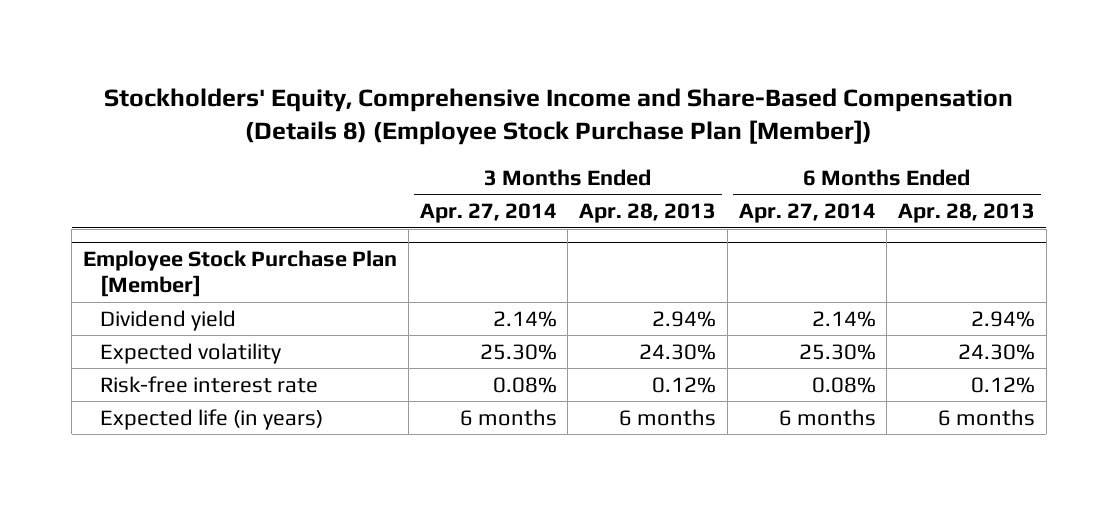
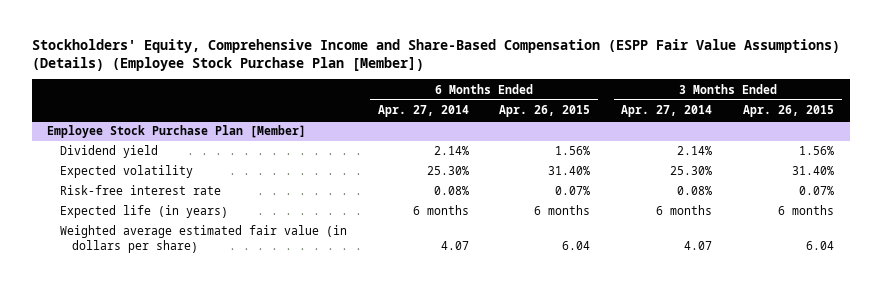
[104,87,1014,146] Stockholders' Equity, Comprehensive Income and Share-Based Compensation (Details 8) (Employee Stock Purchase Plan [Member]) -> [31,38,840,71] Stockholders' Equity, Comprehensive Income and Share-Based Compensation (ESPP Fair Value Assumptions) (Details) (Employee Stock Purchase Plan [Member])
[579,203,717,224] Apr. 28, 2013 -> none
[898,203,1036,224] Apr. 28, 2013 -> none
none -> [499,105,591,118] Apr. 26, 2015
none -> [743,105,835,118] Apr. 26, 2015
none -> [59,225,347,254] Weighted average estimated fair value (in dollars per share)

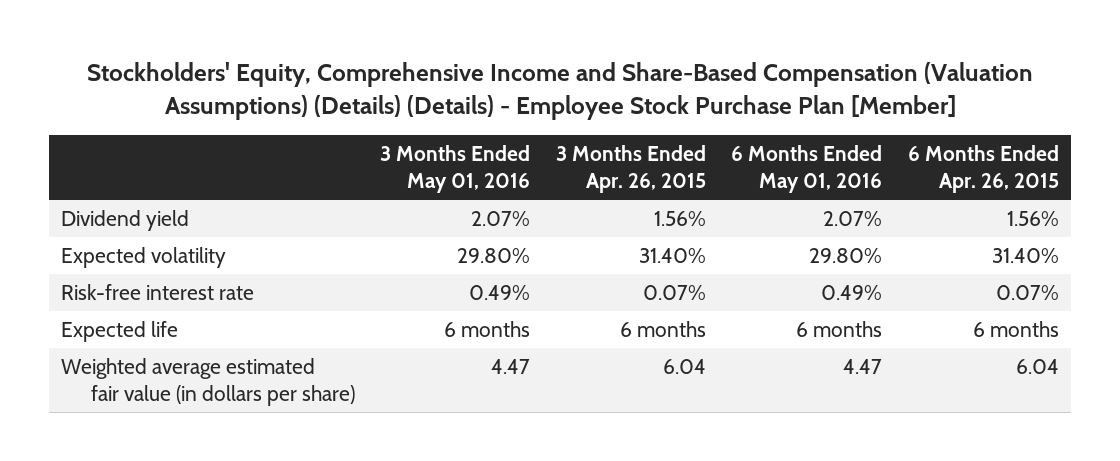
[31,38,840,71] Stockholders' Equity, Comprehensive Income and Share-Based Compensation (ESPP Fair Value Assumptions) (Details) (Employee Stock Purchase Plan [Member]) -> [87,62,1034,121] Stockholders' Equity, Comprehensive Income and Share-Based Compensation (Valuation Assumptions) (Details) (Details) - Employee Stock Purchase Plan [Member]
[377,105,469,118] Apr. 27, 2014 -> none
[621,105,713,118] Apr. 27, 2014 -> none
none -> [380,145,531,194] 3 Months Ended May 01, 2016
none -> [731,145,883,194] 6 Months Ended May 01, 2016
[47,125,307,139] Employee Stock Purchase Plan [Member] -> none
[59,205,228,219] Expected life (in years) -> [61,320,179,342] Expected life

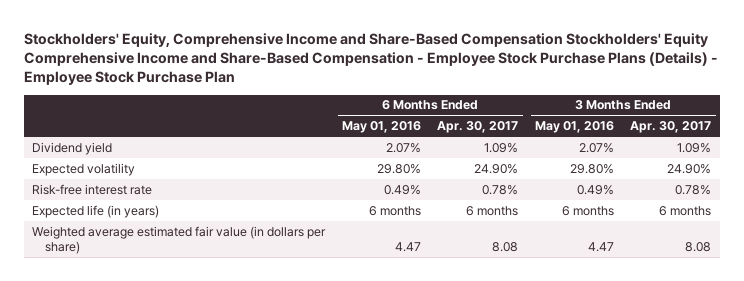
[87,62,1034,121] Stockholders' Equity, Comprehensive Income and Share-Based Compensation (Valuation Assumptions) (Details) (Details) - Employee Stock Purchase Plan [Member] -> [24,32,719,86] Stockholders' Equity, Comprehensive Income and Share-Based Compensation Stockholders' Equity Comprehensive Income and Share-Based Compensation - Employee Stock Purchase Plans (Details) - Employee Stock Purchase Plan
[555,145,706,194] 3 Months Ended Apr. 26, 2015 -> none
[907,145,1059,194] 6 Months Ended Apr. 26, 2015 -> none
none -> [437,121,519,134] Apr. 30, 2017
none -> [630,121,712,134] Apr. 30, 2017
[61,320,179,342] Expected life -> [32,204,160,218] Expected life (in years)

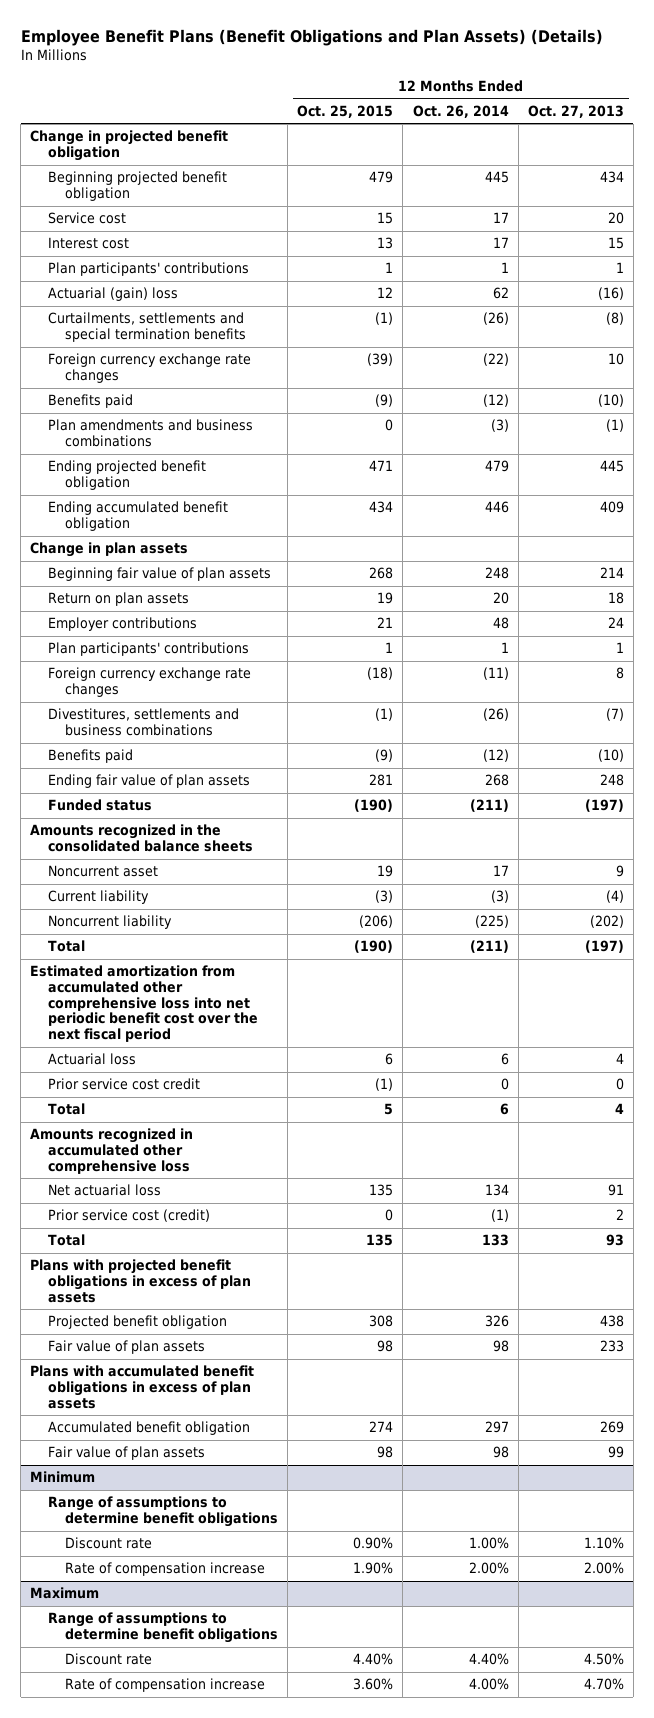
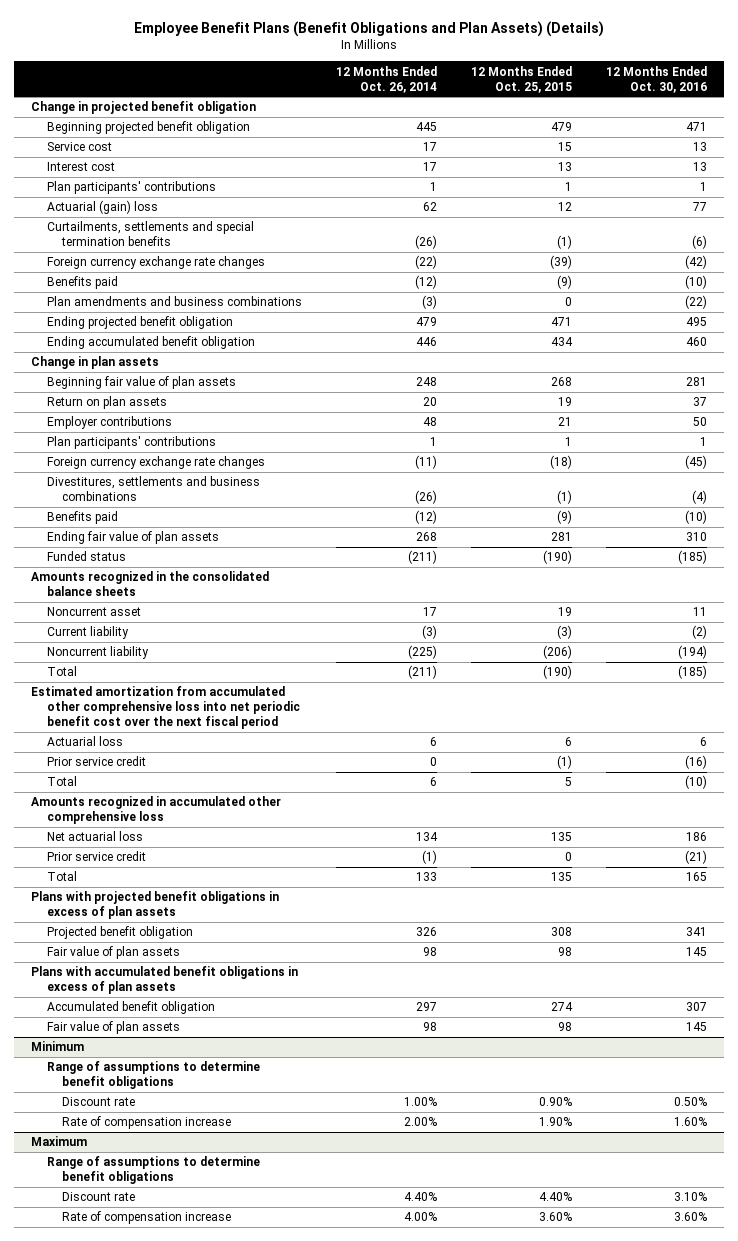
[527,104,624,118] Oct. 27, 2013 -> none
none -> [606,65,708,93] 12 Months Ended Oct. 30, 2016
[47,1078,200,1091] Prior service cost credit -> [46,756,146,767] Prior service credit
[47,1209,210,1223] Prior service cost (credit) -> [46,851,146,862] Prior service credit

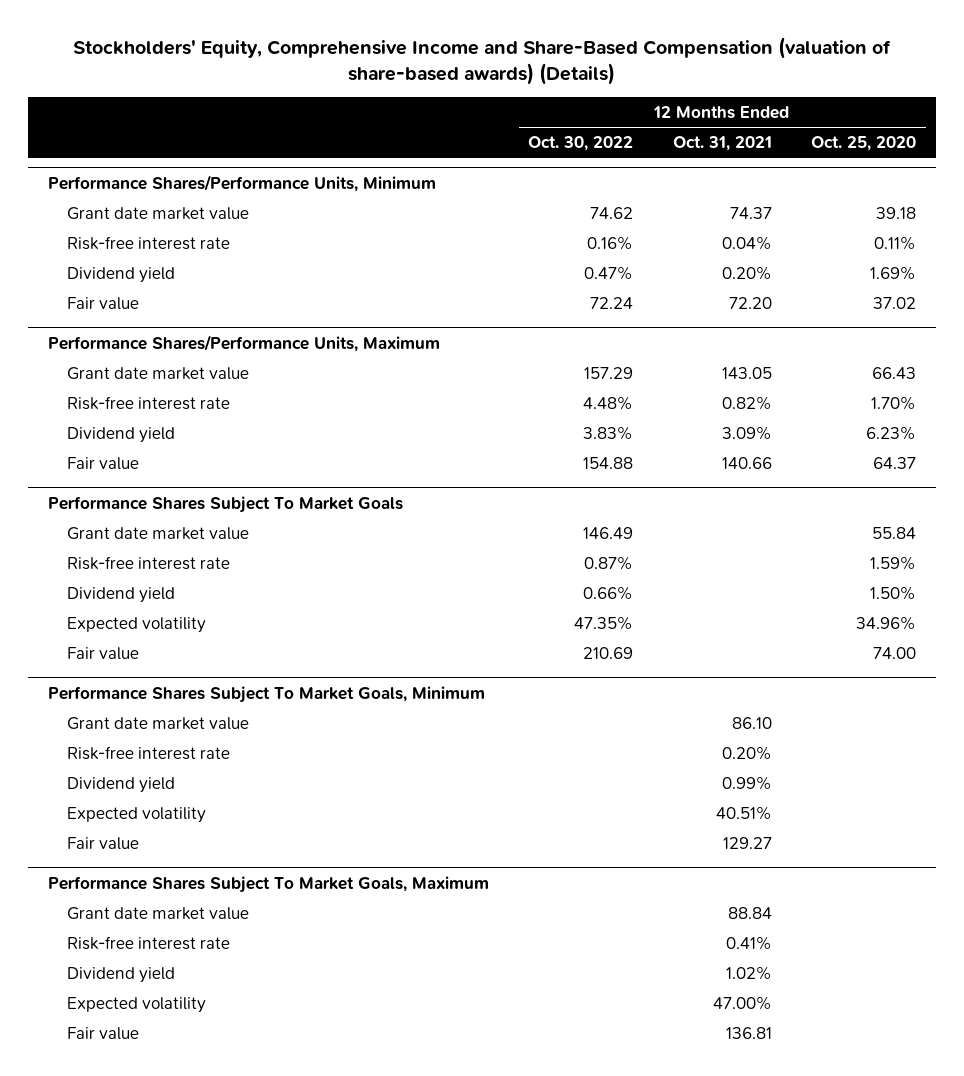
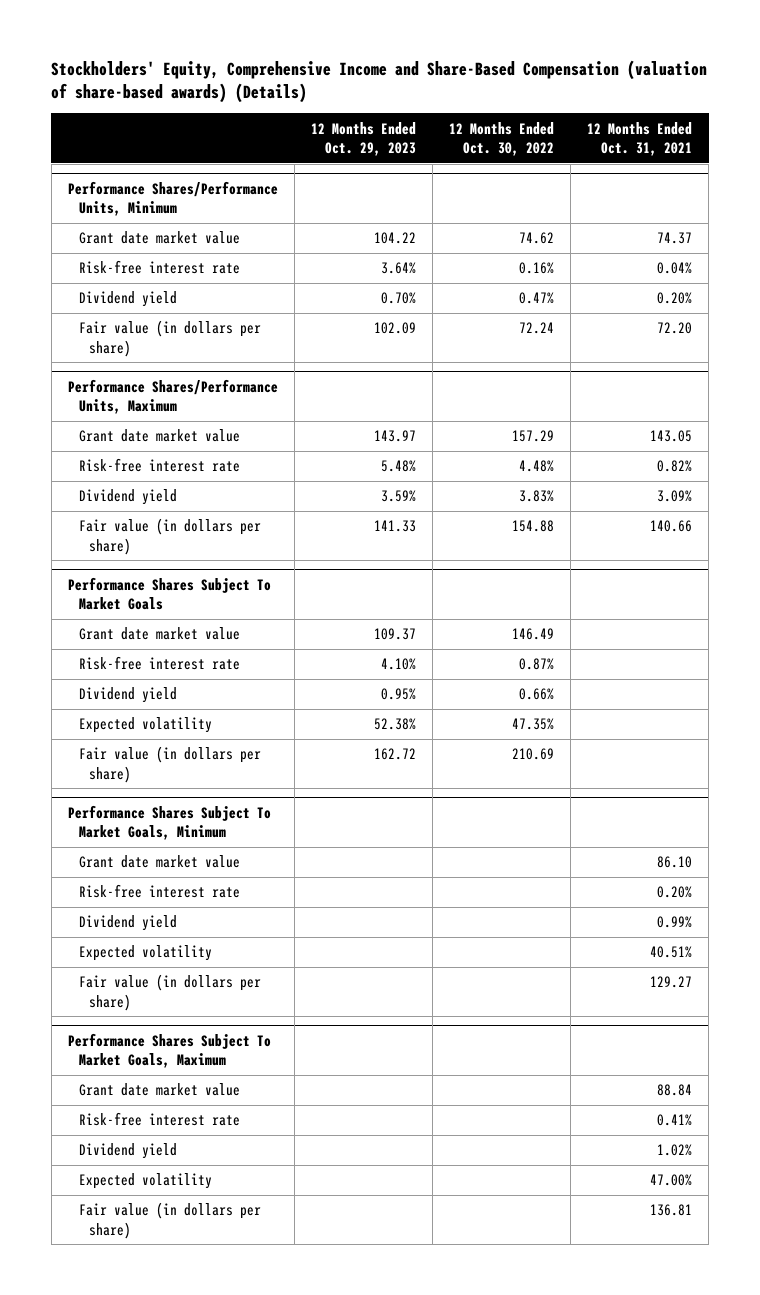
[811,136,917,152] Oct. 25, 2020 -> none
none -> [311,121,417,157] 12 Months Ended Oct. 29, 2023
[67,296,140,310] Fair value -> [78,320,261,357] Fair value (in dollars per share)
[67,456,140,470] Fair value -> [78,518,261,555] Fair value (in dollars per share)
[67,646,140,660] Fair value -> [78,746,261,783] Fair value (in dollars per share)
[67,836,140,850] Fair value -> [78,974,261,1011] Fair value (in dollars per share)
[67,1026,140,1040] Fair value -> [78,1202,261,1239] Fair value (in dollars per share)

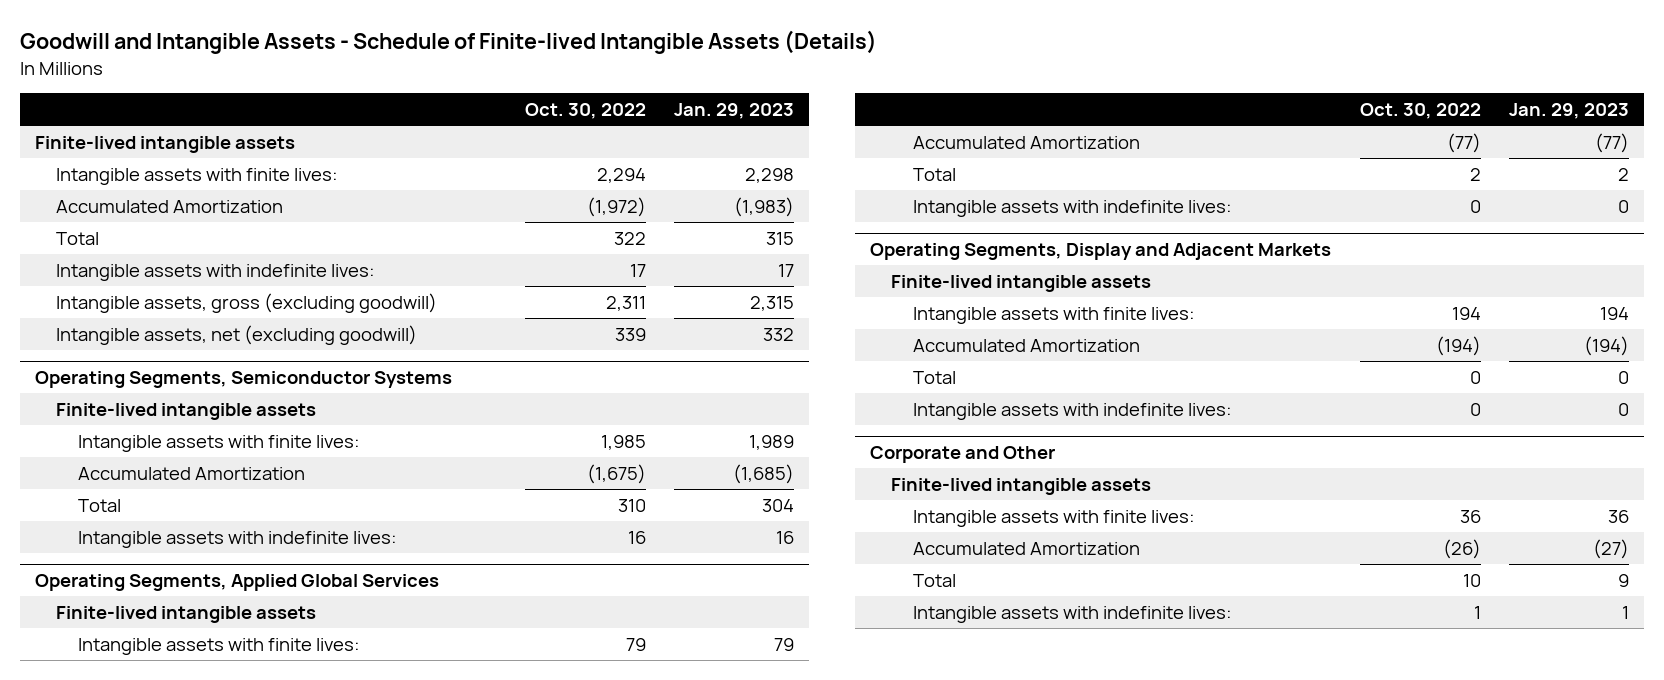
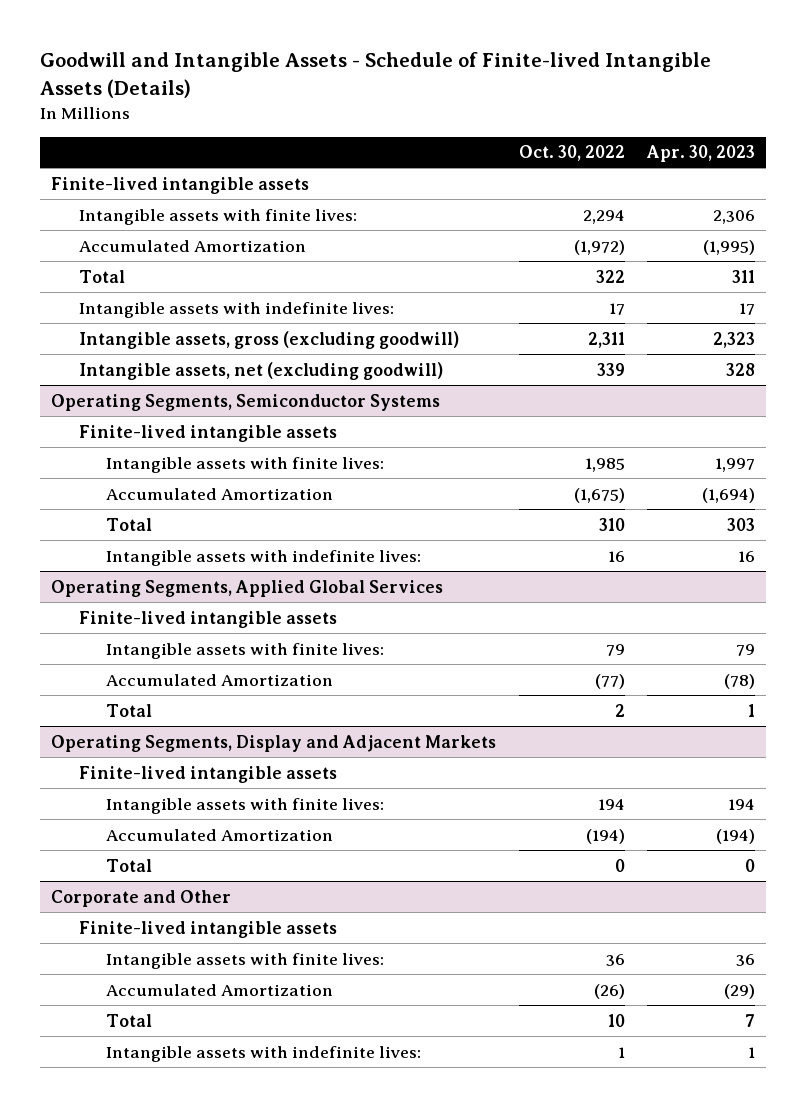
[674,103,795,120] Jan. 29, 2023 -> none
none -> [646,145,756,163] Apr. 30, 2023
[912,199,1232,217] Intangible assets with indefinite lives: -> none
[912,402,1232,420] Intangible assets with indefinite lives: -> none

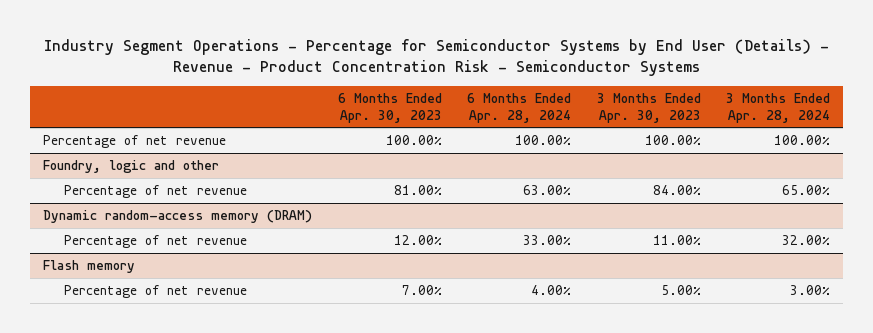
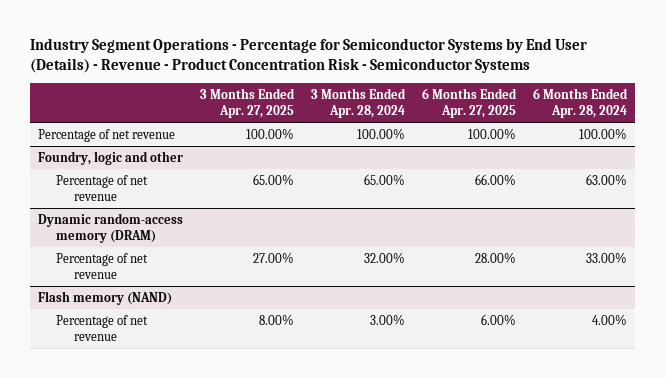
[337,93,442,123] 6 Months Ended Apr. 30, 2023 -> none
[596,93,701,123] 3 Months Ended Apr. 30, 2023 -> none
none -> [200,87,296,119] 3 Months Ended Apr. 27, 2025
none -> [421,87,517,119] 6 Months Ended Apr. 27, 2025
[42,260,135,274] Flash memory -> [38,290,173,305] Flash memory (NAND)

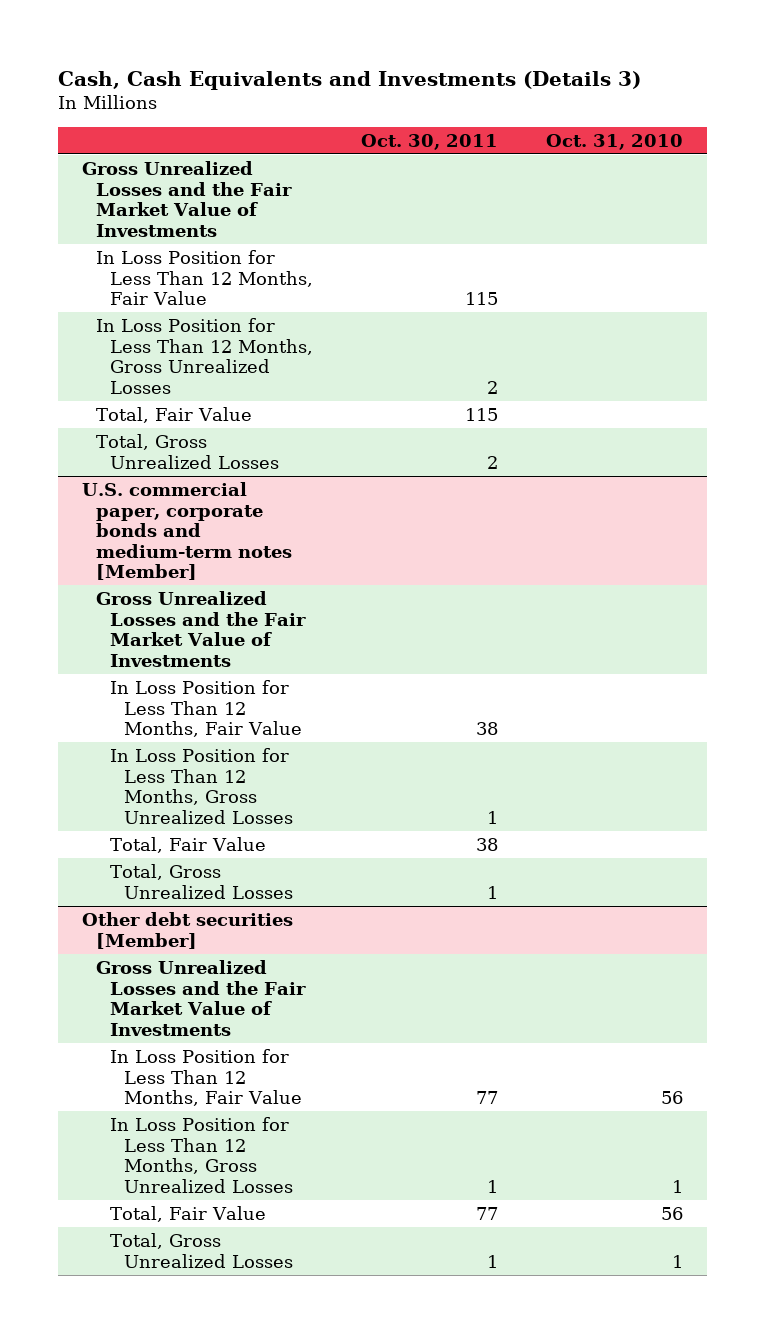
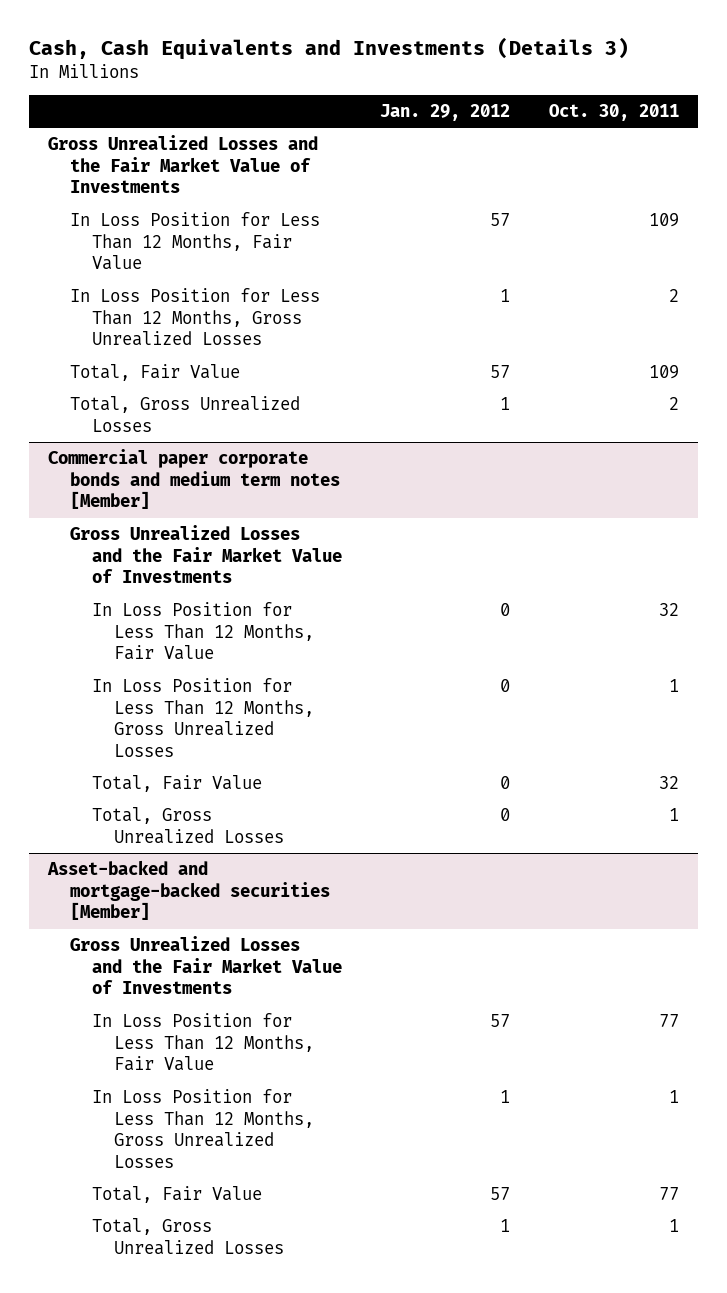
[545,133,683,150] Oct. 31, 2010 -> none
none -> [380,103,511,121] Jan. 29, 2012
[464,292,498,306] 115 -> [648,213,679,228] 109
[464,407,498,421] 115 -> [648,365,679,380] 109
[82,481,293,581] U.S. commercial paper, corporate bonds and medium-term notes [Member] -> [48,449,340,510] Commercial paper corporate bonds and medium term notes [Member]
[475,722,498,736] 38 -> [658,603,679,617] 32
[475,837,498,851] 38 -> [658,776,679,790] 32
[82,911,294,949] Other debt securities [Member] -> none
none -> [47,860,330,921] Asset-backed and mortgage-backed securities [Member]

